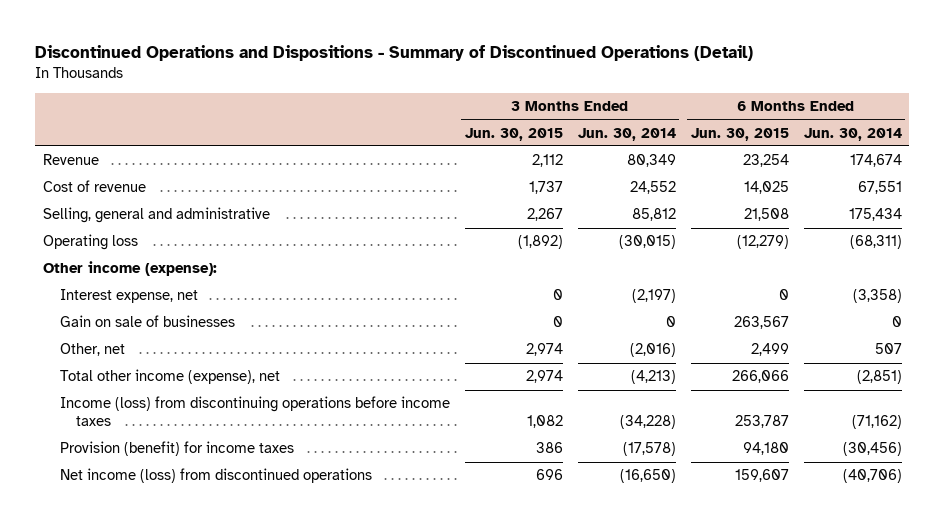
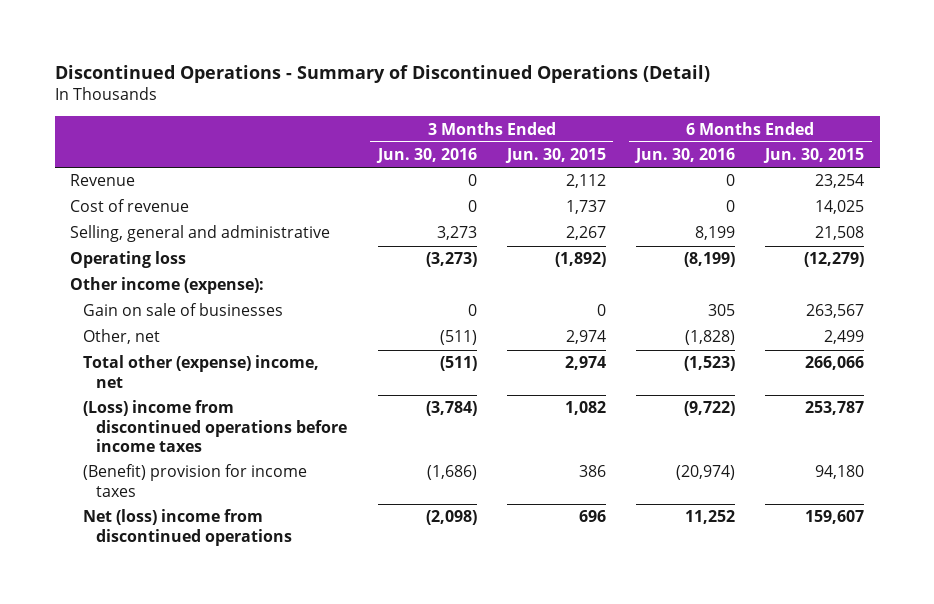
[35,45,754,62] Discontinued Operations and Dispositions - Summary of Discontinued Operations (Detail) -> [54,65,710,84] Discontinued Operations - Summary of Discontinued Operations (Detail)
[577,127,676,141] Jun. 30, 2014 -> none
[803,127,902,141] Jun. 30, 2014 -> none
none -> [375,148,477,164] Jun. 30, 2016
none -> [634,148,736,164] Jun. 30, 2016
[59,289,198,304] Interest expense, net -> none
[59,369,280,385] Total other income (expense), net -> [83,355,320,388] Total other (expense) income, net
[59,396,450,427] Income (loss) from discontinuing operations before income taxes -> [83,400,348,453] (Loss) income from discontinued operations before income taxes
[59,441,294,457] Provision (benefit) for income taxes -> [83,464,308,497] (Benefit) provision for income taxes
[59,468,372,484] Net income (loss) from discontinued operations -> [83,509,293,546] Net (loss) income from discontinued operations

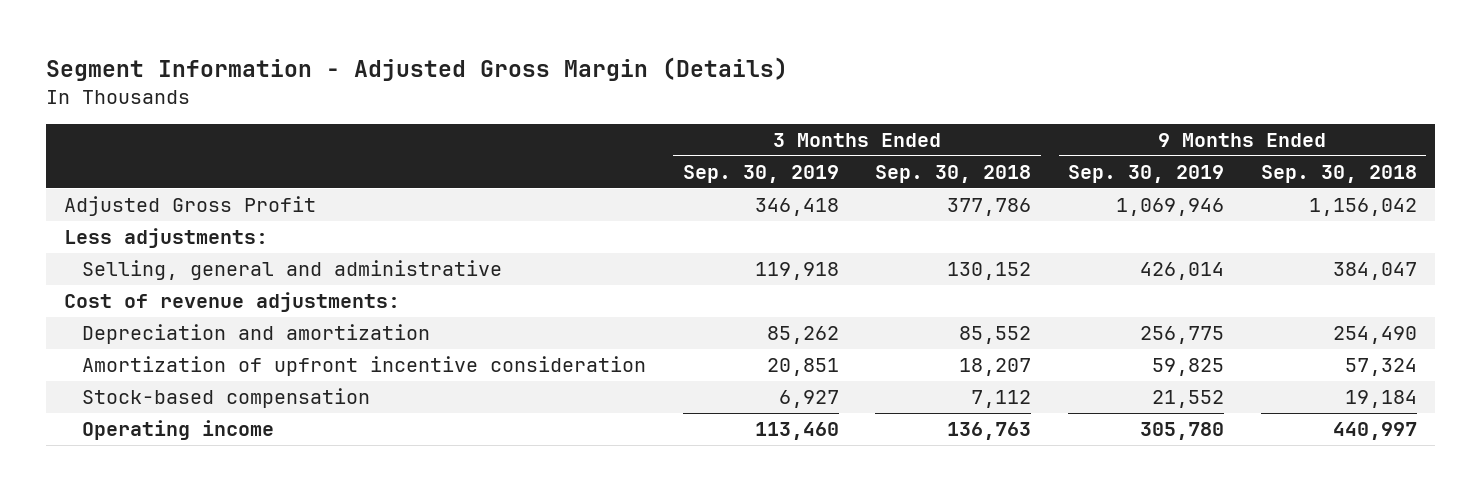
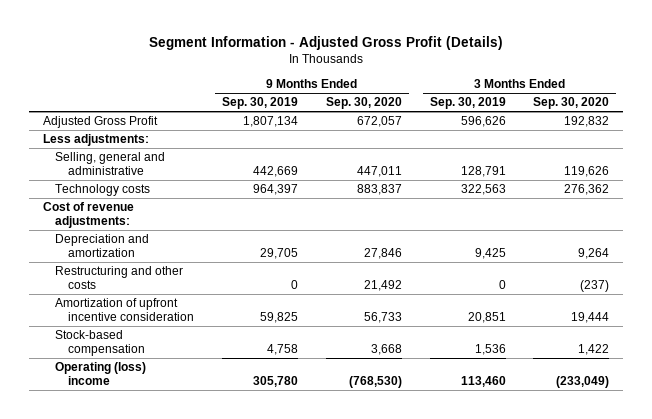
[46,56,789,81] Segment Information - Adjusted Gross Margin (Details) -> [149,36,504,51] Segment Information - Adjusted Gross Profit (Details)
[875,165,1032,184] Sep. 30, 2018 -> none
[1260,165,1417,184] Sep. 30, 2018 -> none
none -> [325,97,402,110] Sep. 30, 2020
none -> [533,97,610,110] Sep. 30, 2020
[754,198,839,217] 346,418 -> [460,116,506,128] 596,626
[1116,198,1225,217] 1,069,946 -> [242,116,298,128] 1,807,134
[754,262,839,281] 119,918 -> [460,166,506,178] 128,791
[1140,262,1225,281] 426,014 -> [252,166,298,178] 442,669
none -> [55,184,151,197] Technology costs
[766,326,839,345] 85,262 -> [474,248,506,260] 9,425
[1140,326,1225,345] 256,775 -> [259,248,298,260] 29,705
none -> [55,266,184,290] Restructuring and other costs
[778,390,839,409] 6,927 -> [474,344,506,356] 1,536
[1152,390,1225,409] 21,552 -> [266,344,298,356] 4,758
[81,420,274,441] Operating income -> [55,362,147,386] Operating (loss) income

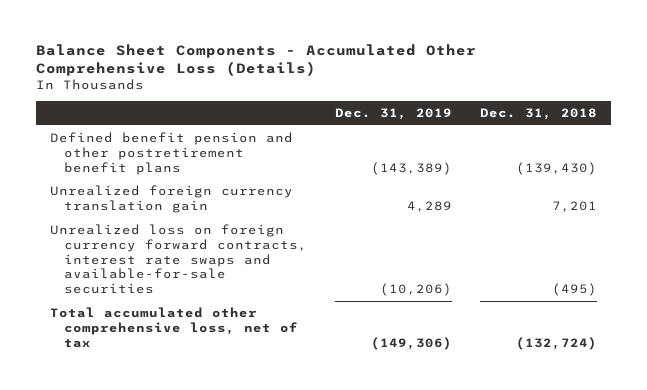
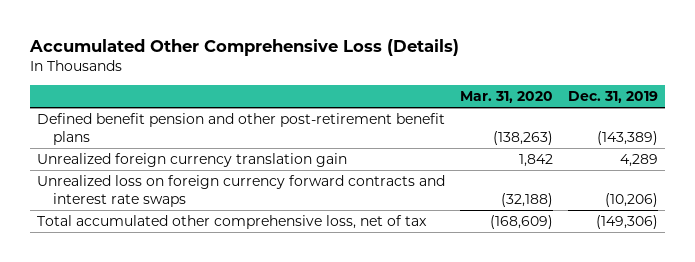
[36,43,477,77] Balance Sheet Components - Accumulated Other Comprehensive Loss (Details) -> [28,38,459,56] Accumulated Other Comprehensive Loss (Details)
[479,107,597,120] Dec. 31, 2018 -> none
none -> [460,91,554,104] Mar. 31, 2020
[50,132,294,175] Defined benefit pension and other postretirement benefit plans -> [37,113,446,145] Defined benefit pension and other post-retirement benefit plans
[50,224,307,295] Unrealized loss on foreign currency forward contracts, interest rate swaps and available-for-sale securities -> [37,175,446,207] Unrealized loss on foreign currency forward contracts and interest rate swaps

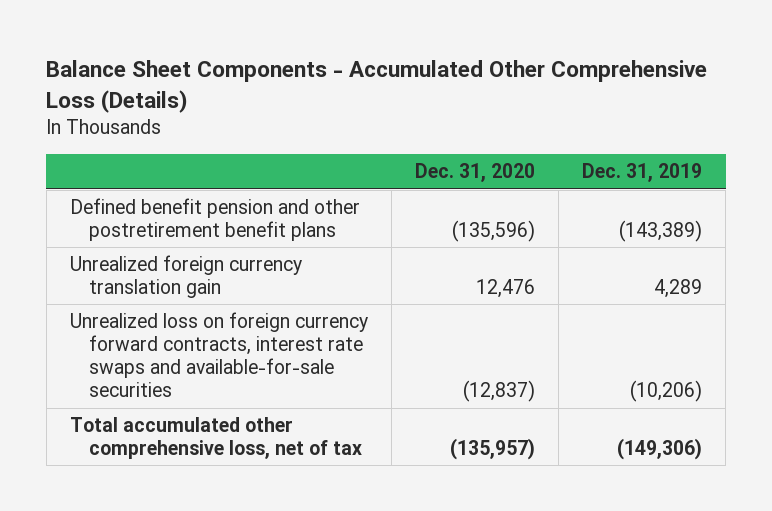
[28,38,459,56] Accumulated Other Comprehensive Loss (Details) -> [46,60,708,113] Balance Sheet Components - Accumulated Other Comprehensive Loss (Details)
[460,91,554,104] Mar. 31, 2020 -> none
none -> [415,163,536,183] Dec. 31, 2020
[37,113,446,145] Defined benefit pension and other post-retirement benefit plans -> [69,198,360,242] Defined benefit pension and other postretirement benefit plans
[37,175,446,207] Unrealized loss on foreign currency forward contracts and interest rate swaps -> [69,312,368,398] Unrealized loss on foreign currency forward contracts, interest rate swaps and available-for-sale securities

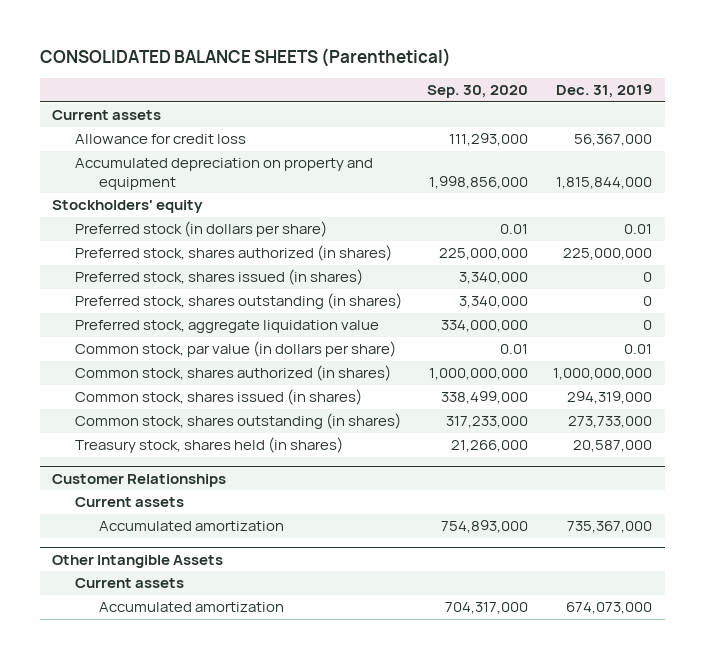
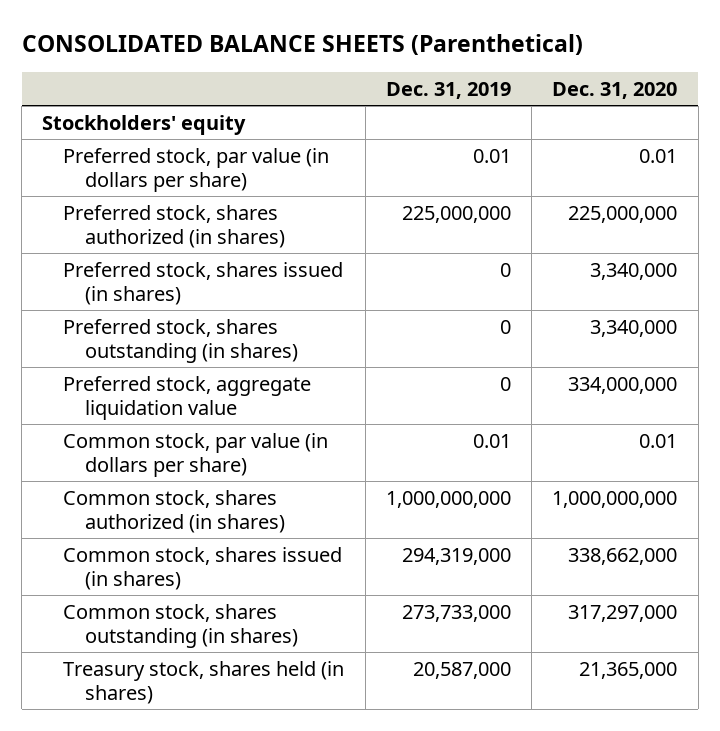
[427,85,529,99] Sep. 30, 2020 -> none
none -> [552,81,678,99] Dec. 31, 2020
[52,110,162,121] Current assets -> none
[75,134,247,145] Allowance for credit loss -> none
[75,158,374,190] Accumulated depreciation on property and equipment -> none
[75,221,328,238] Preferred stock (in dollars per share) -> [63,147,330,192] Preferred stock, par value (in dollars per share)
[52,473,227,487] Customer Relationships -> none
[75,497,185,508] Current assets -> none
[98,521,284,532] Accumulated amortization -> none
[52,554,224,568] Other Intangible Assets -> none
[75,578,185,589] Current assets -> none
[98,602,284,613] Accumulated amortization -> none

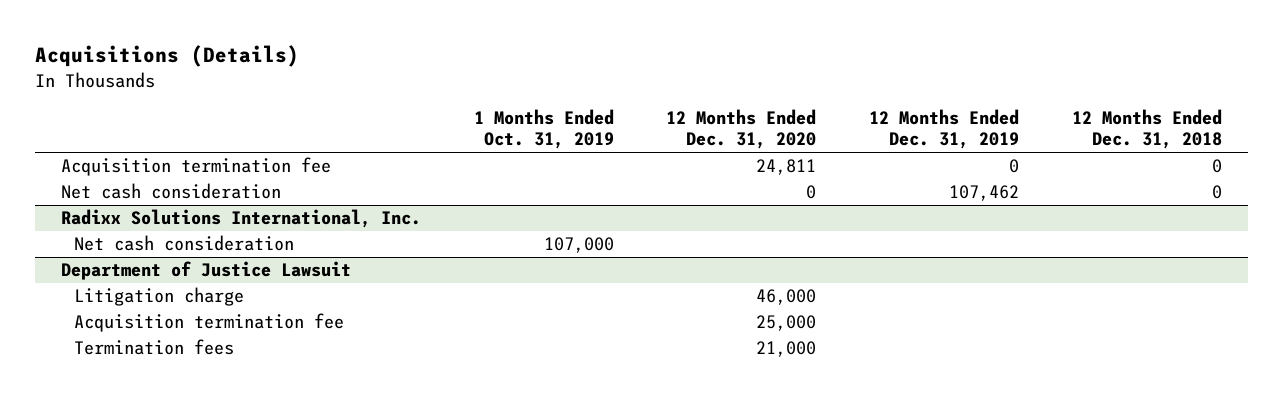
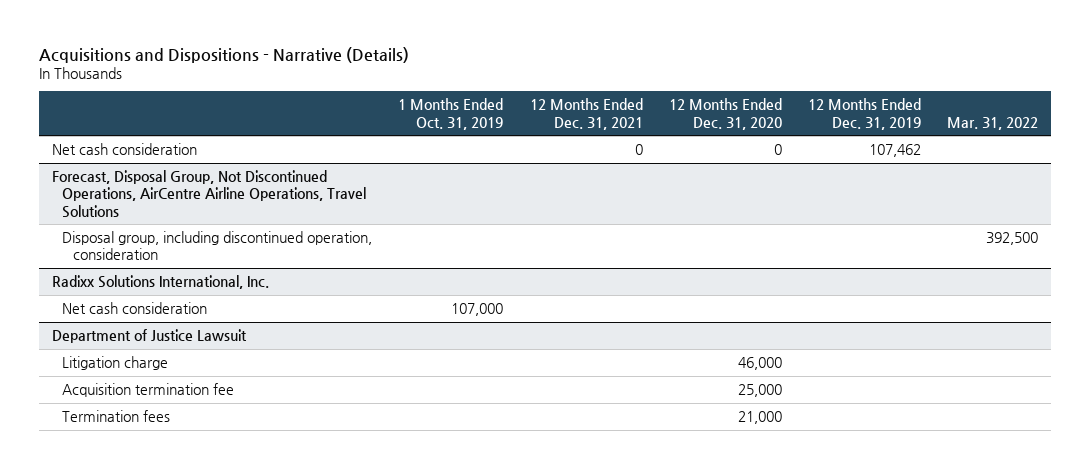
[34,45,299,68] Acquisitions (Details) -> [38,46,409,63] Acquisitions and Dispositions - Narrative (Details)
[1071,109,1222,150] 12 Months Ended Dec. 31, 2018 -> none
none -> [529,98,643,130] 12 Months Ended Dec. 31, 2021
none -> [947,116,1039,130] Mar. 31, 2022
[60,157,331,177] Acquisition termination fee -> none
none -> [51,170,367,218] Forecast, Disposal Group, Not Discontinued Operations, AirCentre Airline Operations, Travel Solutions
none -> [62,231,373,261] Disposal group, including discontinued operation, consideration

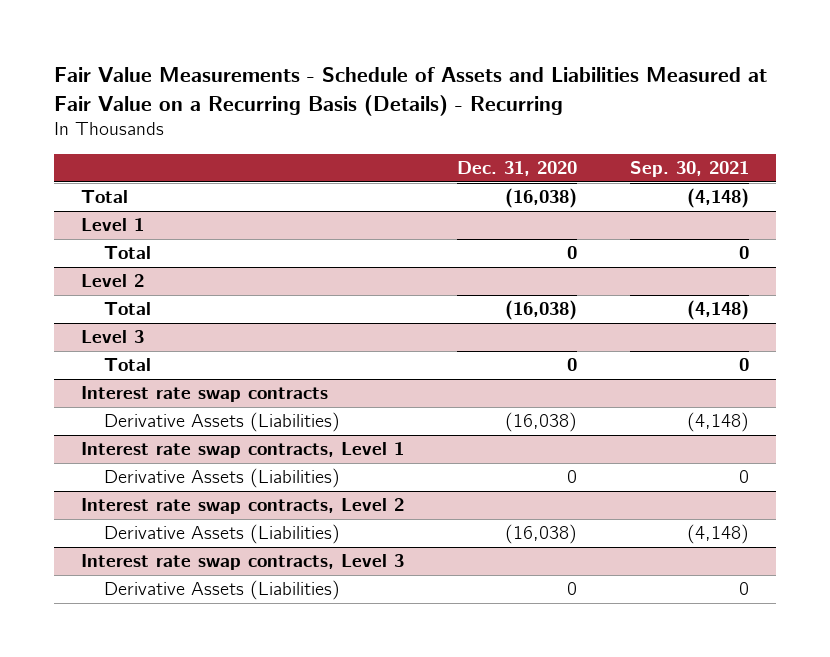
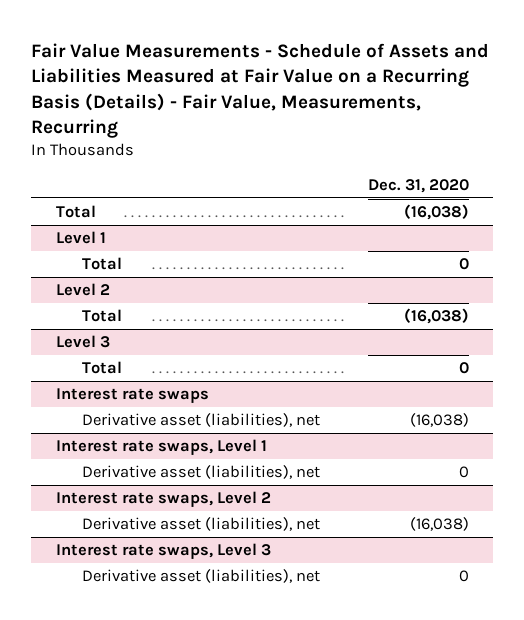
[54,67,768,116] Fair Value Measurements - Schedule of Assets and Liabilities Measured at Fair Value on a Recurring Basis (Details) - Recurring -> [31,42,490,139] Fair Value Measurements - Schedule of Assets and Liabilities Measured at Fair Value on a Recurring Basis (Details) - Fair Value, Measurements, Recurring
[630,161,750,178] Sep. 30, 2021 -> none
[80,386,328,403] Interest rate swap contracts -> [55,388,209,404] Interest rate swaps
[104,412,341,433] Derivative Assets (Liabilities) -> [81,413,320,428] Derivative asset (liabilities), net
[80,442,404,459] Interest rate swap contracts, Level 1 -> [55,439,267,456] Interest rate swaps, Level 1
[104,468,341,489] Derivative Assets (Liabilities) -> [81,465,320,480] Derivative asset (liabilities), net
[80,498,404,515] Interest rate swap contracts, Level 2 -> [55,491,271,508] Interest rate swaps, Level 2
[104,524,341,545] Derivative Assets (Liabilities) -> [81,517,320,532] Derivative asset (liabilities), net
[80,554,404,571] Interest rate swap contracts, Level 3 -> [55,543,271,560] Interest rate swaps, Level 3
[104,580,341,601] Derivative Assets (Liabilities) -> [81,569,320,584] Derivative asset (liabilities), net

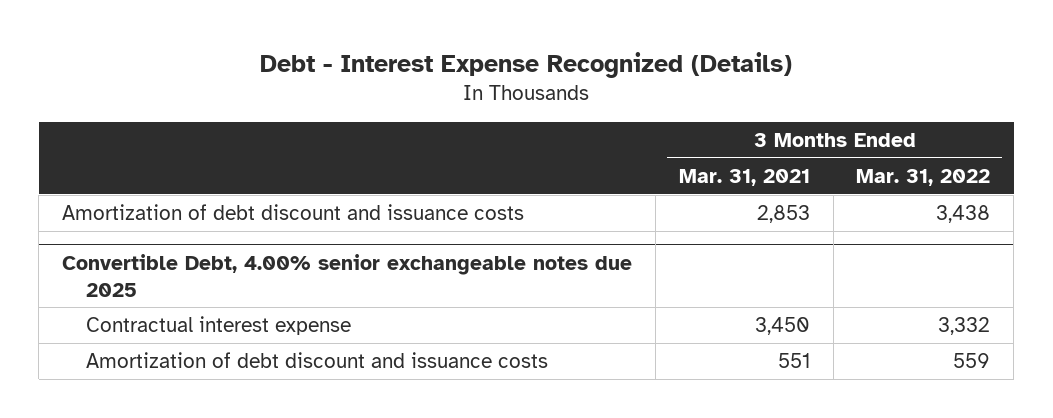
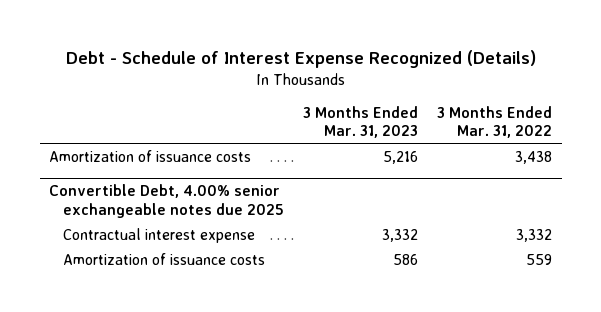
[260,51,793,78] Debt - Interest Expense Recognized (Details) -> [65,49,536,68] Debt - Schedule of Interest Expense Recognized (Details)
[678,169,810,187] Mar. 31, 2021 -> none
none -> [303,105,419,139] 3 Months Ended Mar. 31, 2023
[62,204,525,221] Amortization of debt discount and issuance costs -> [49,149,252,162] Amortization of issuance costs
[86,352,549,369] Amortization of debt discount and issuance costs -> [63,252,266,265] Amortization of issuance costs

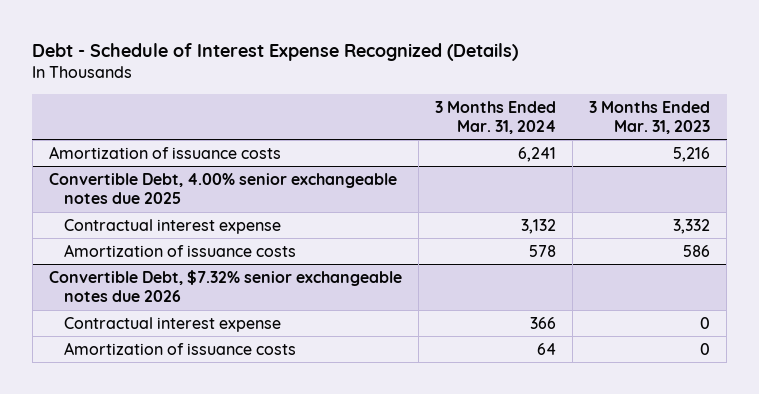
[437,105,553,139] 3 Months Ended Mar. 31, 2022 -> none
none -> [435,100,557,135] 3 Months Ended Mar. 31, 2024
none -> [48,269,402,303] Convertible Debt, $7.32% senior exchangeable notes due 2026
none -> [63,316,281,332] Contractual interest expense
none -> [63,341,296,355] Amortization of issuance costs

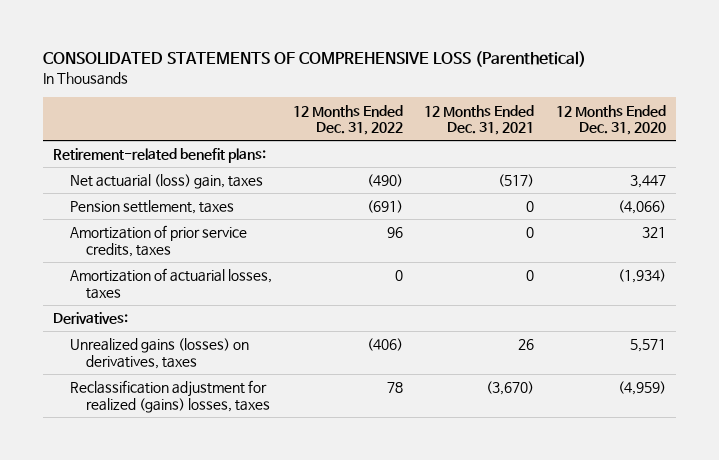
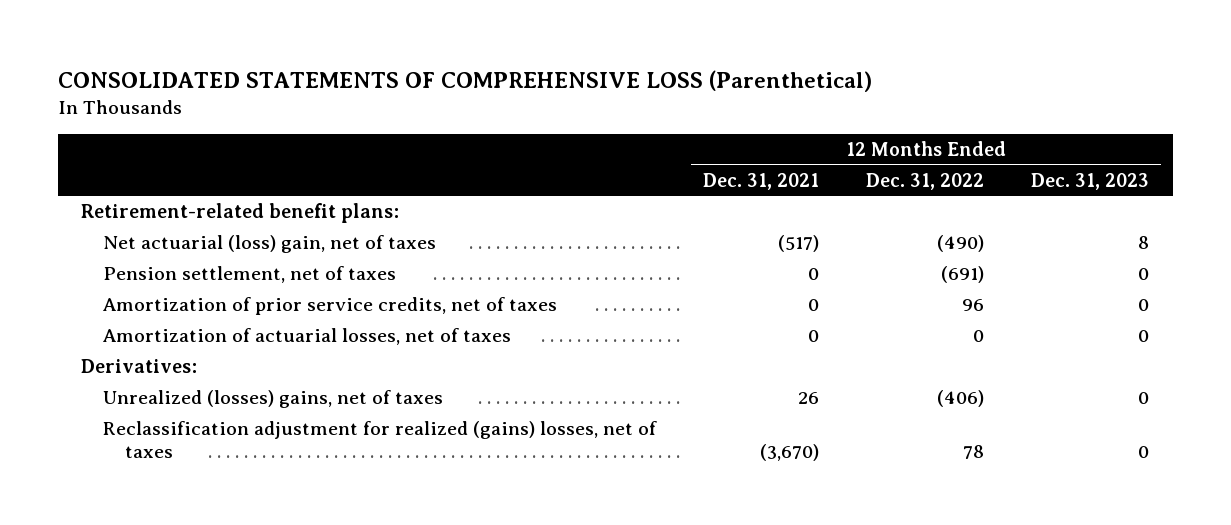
[555,104,666,136] 12 Months Ended Dec. 31, 2020 -> none
none -> [1031,172,1150,190] Dec. 31, 2023
[69,174,263,190] Net actuarial (loss) gain, taxes -> [103,235,437,254] Net actuarial (loss) gain, net of taxes
[69,200,234,215] Pension settlement, taxes -> [103,266,397,284] Pension settlement, net of taxes
[69,225,247,257] Amortization of prior service credits, taxes -> [103,297,558,316] Amortization of prior service credits, net of taxes
[69,268,272,299] Amortization of actuarial losses, taxes -> [103,328,512,346] Amortization of actuarial losses, net of taxes
[69,338,249,369] Unrealized gains (losses) on derivatives, taxes -> [103,390,444,409] Unrealized (losses) gains, net of taxes
[69,380,270,413] Reclassification adjustment for realized (gains) losses, taxes -> [103,421,658,459] Reclassification adjustment for realized (gains) losses, net of taxes

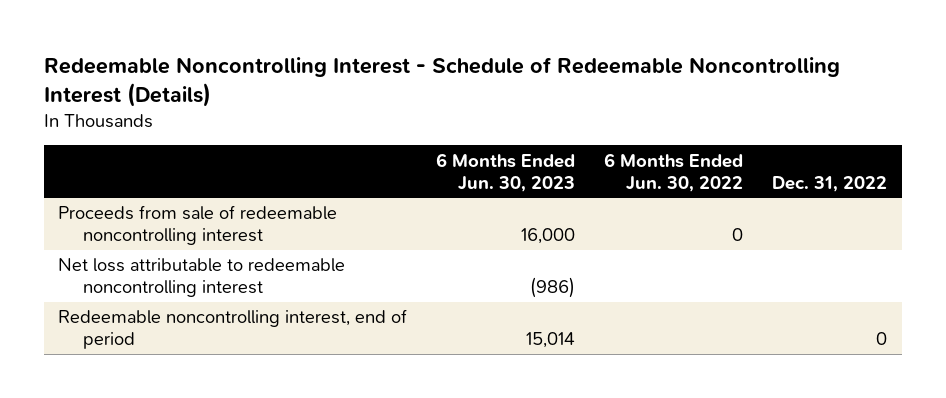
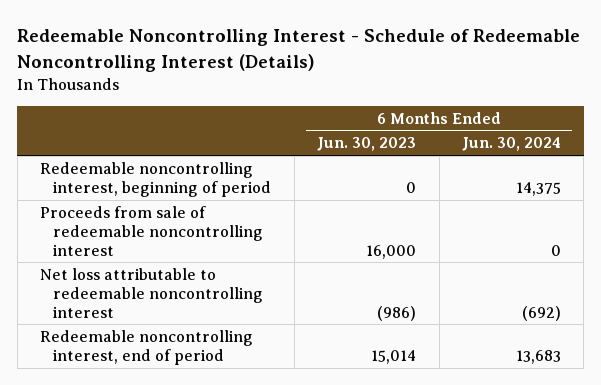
[604,152,744,192] 6 Months Ended Jun. 30, 2022 -> none
[772,175,888,192] Dec. 31, 2022 -> none
none -> [461,137,561,152] Jun. 30, 2024
none -> [40,161,272,197] Redeemable noncontrolling interest, beginning of period

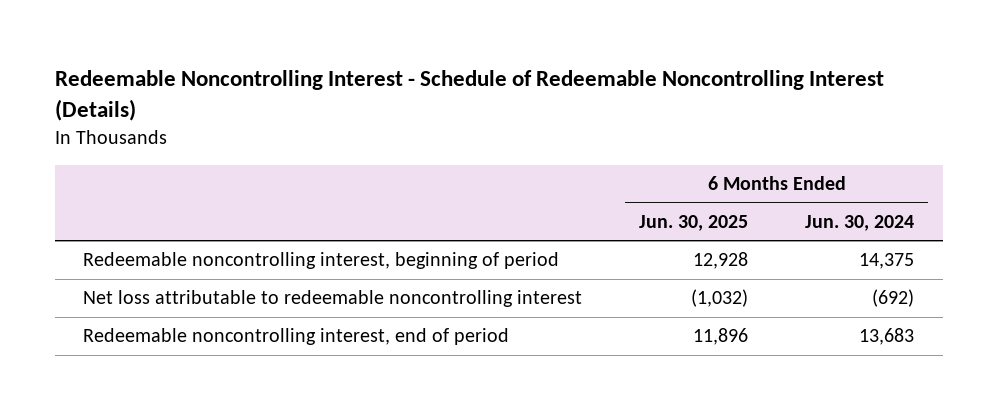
[317,137,417,152] Jun. 30, 2023 -> none
none -> [639,214,749,231] Jun. 30, 2025
[40,205,264,256] Proceeds from sale of redeemable noncontrolling interest -> none

